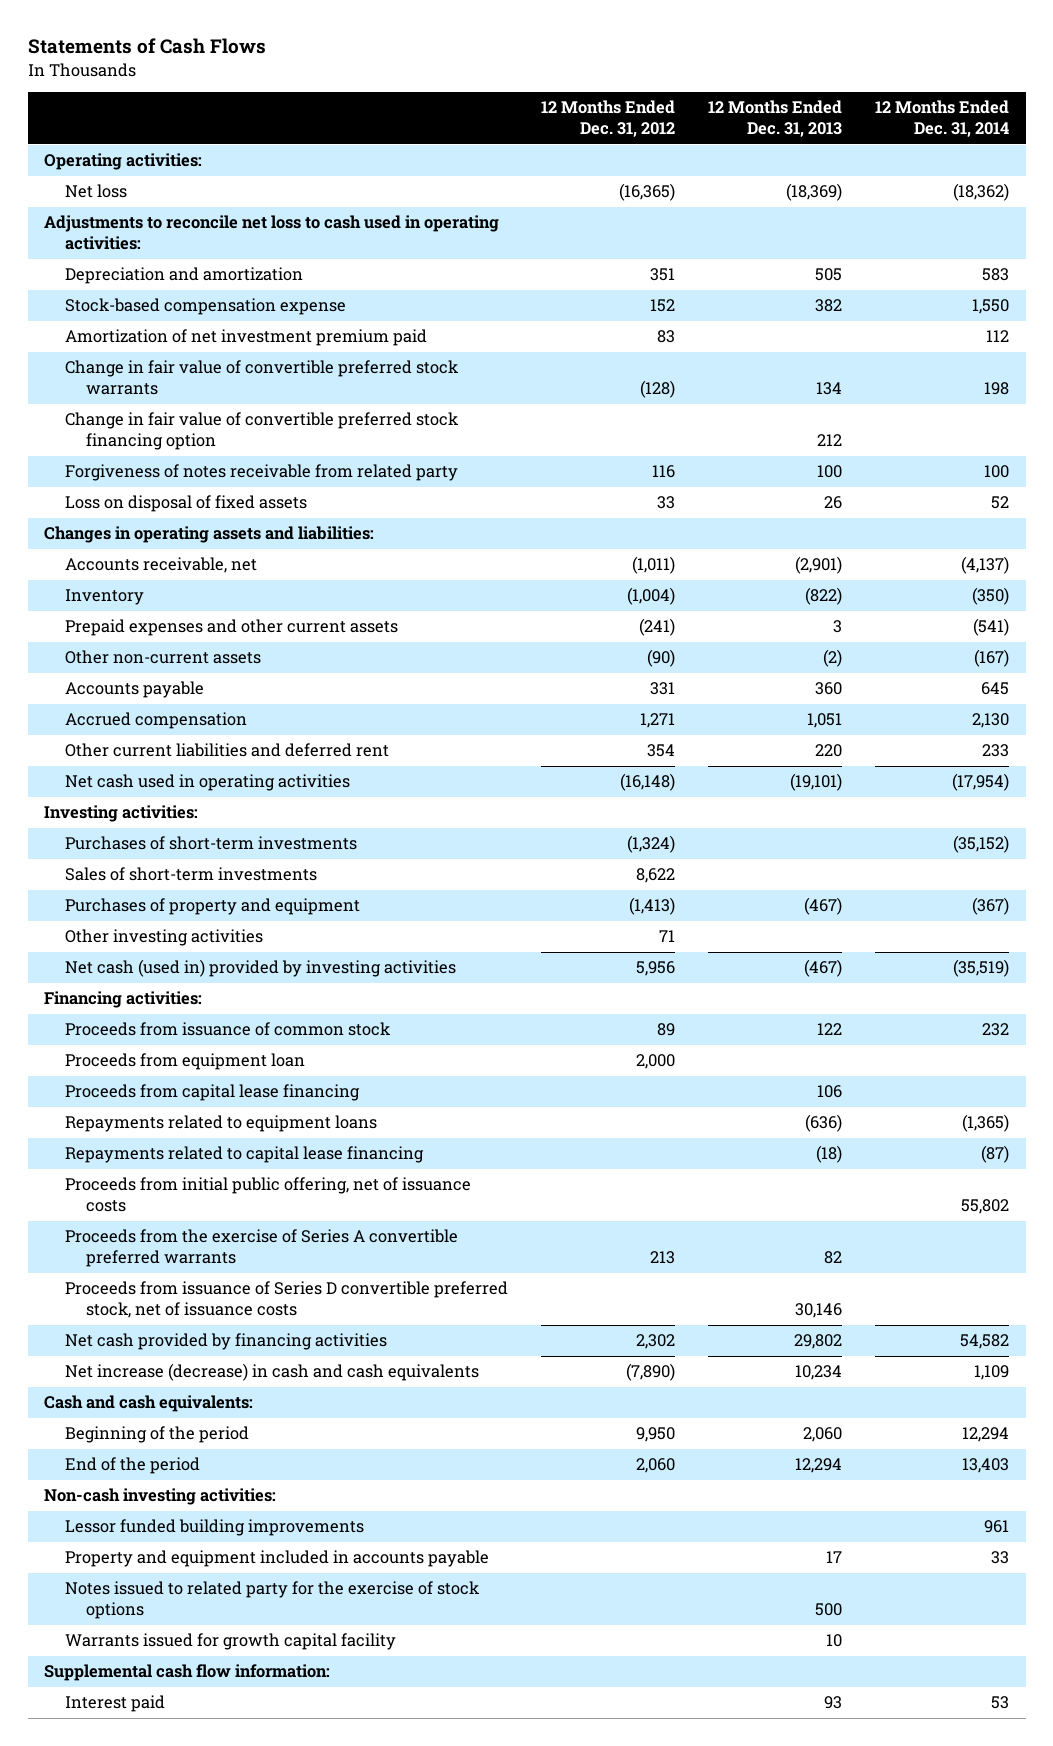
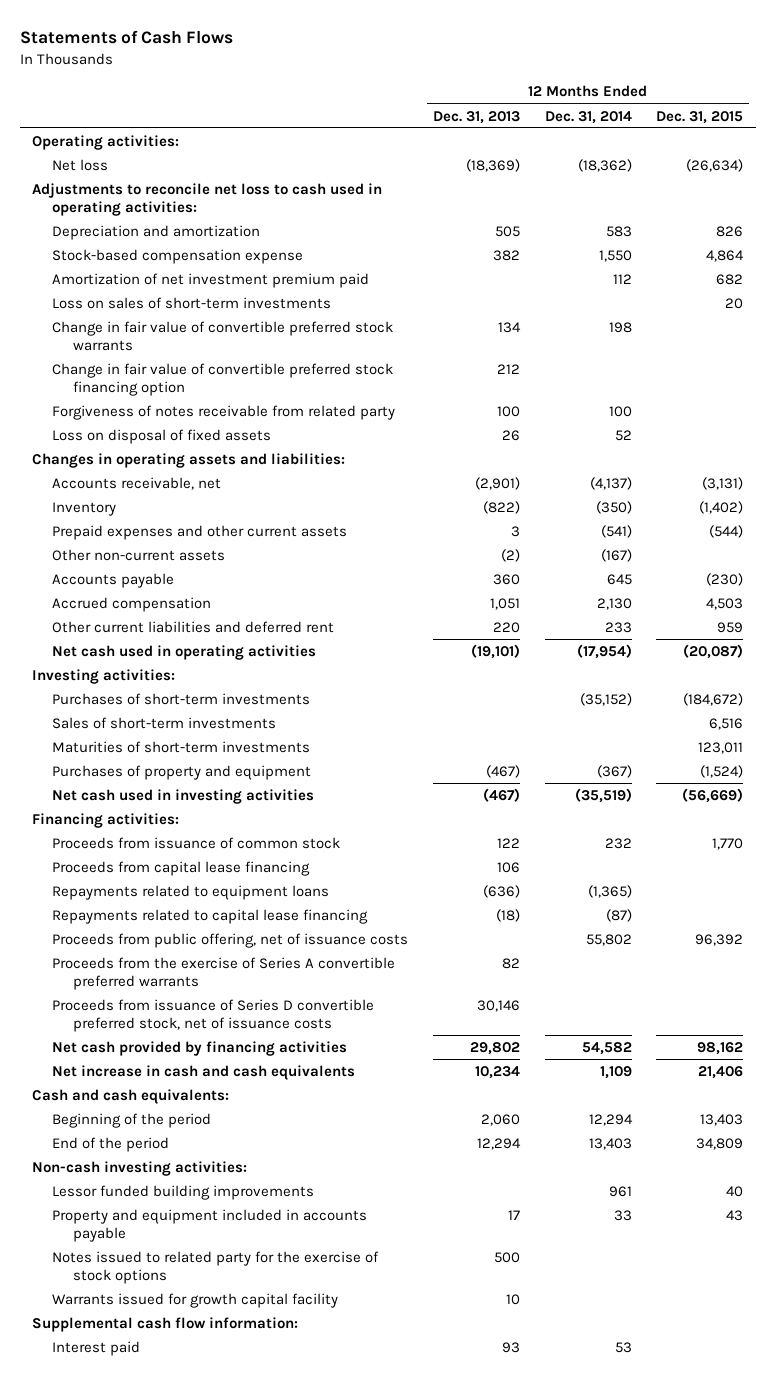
[541,100,676,138] 12 Months Ended Dec. 31, 2012 -> none
none -> [656,110,744,124] Dec. 31, 2015
none -> [52,296,332,309] Loss on sales of short-term investments
none -> [52,740,311,753] Maturities of short-term investments
[65,929,264,947] Other investing activities -> none
[65,959,457,978] Net cash (used in) provided by investing activities -> [52,788,315,804] Net cash used in investing activities
[65,1053,306,1071] Proceeds from equipment loan -> none
[65,1177,472,1213] Proceeds from initial public offering, net of issuance costs -> [52,932,409,948] Proceeds from public offering, net of issuance costs
[65,1363,480,1382] Net increase (decrease) in cash and cash equivalents -> [52,1064,356,1080] Net increase in cash and cash equivalents

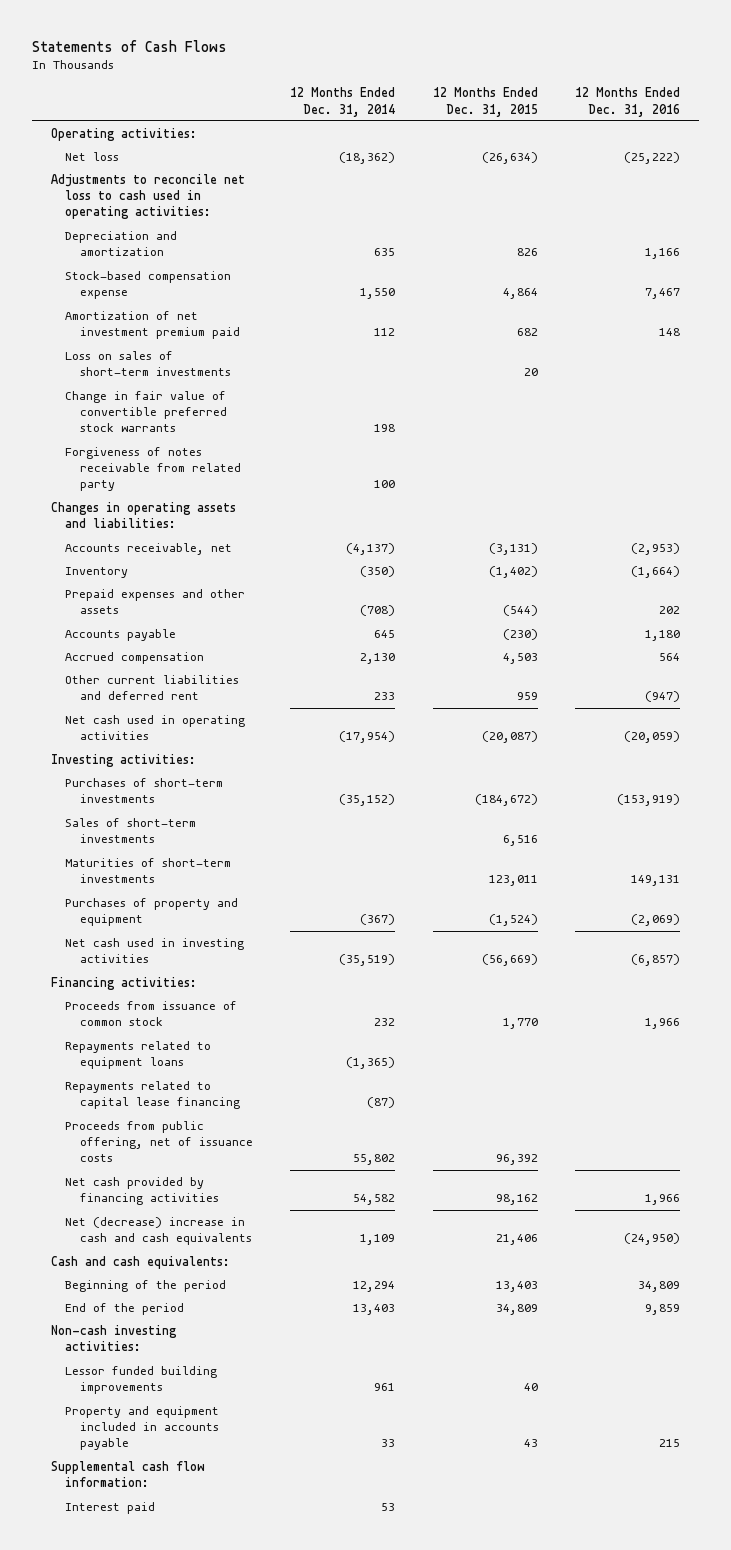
[433,110,521,124] Dec. 31, 2013 -> none
none -> [575,87,681,117] 12 Months Ended Dec. 31, 2016
[605,225,632,237] 583 -> [374,248,396,257] 635
[52,362,394,397] Change in fair value of convertible preferred stock financing option -> none
[52,428,272,444] Loss on disposal of fixed assets -> none
[52,548,226,561] Other non-current assets -> none
[52,524,348,540] Prepaid expenses and other current assets -> [65,589,246,615] Prepaid expenses and other assets
[600,524,632,538] (541) -> [360,605,396,617] (708)
[52,860,311,876] Proceeds from capital lease financing -> none
[52,956,396,991] Proceeds from the exercise of Series A convertible preferred warrants -> none
[52,998,375,1033] Proceeds from issuance of Series D convertible preferred stock, net of issuance costs -> none
[52,1064,356,1080] Net increase in cash and cash equivalents -> [65,1217,252,1246] Net (decrease) increase in cash and cash equivalents
[52,1250,380,1285] Notes issued to related party for the exercise of stock options -> none
[52,1292,339,1308] Warrants issued for growth capital facility -> none

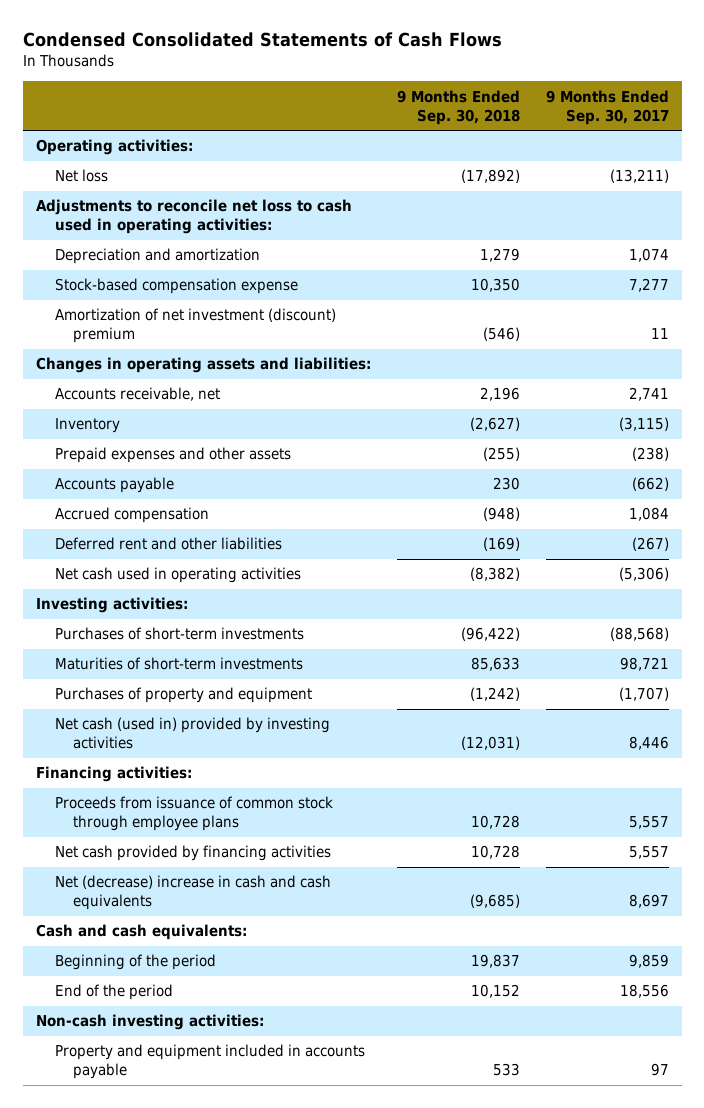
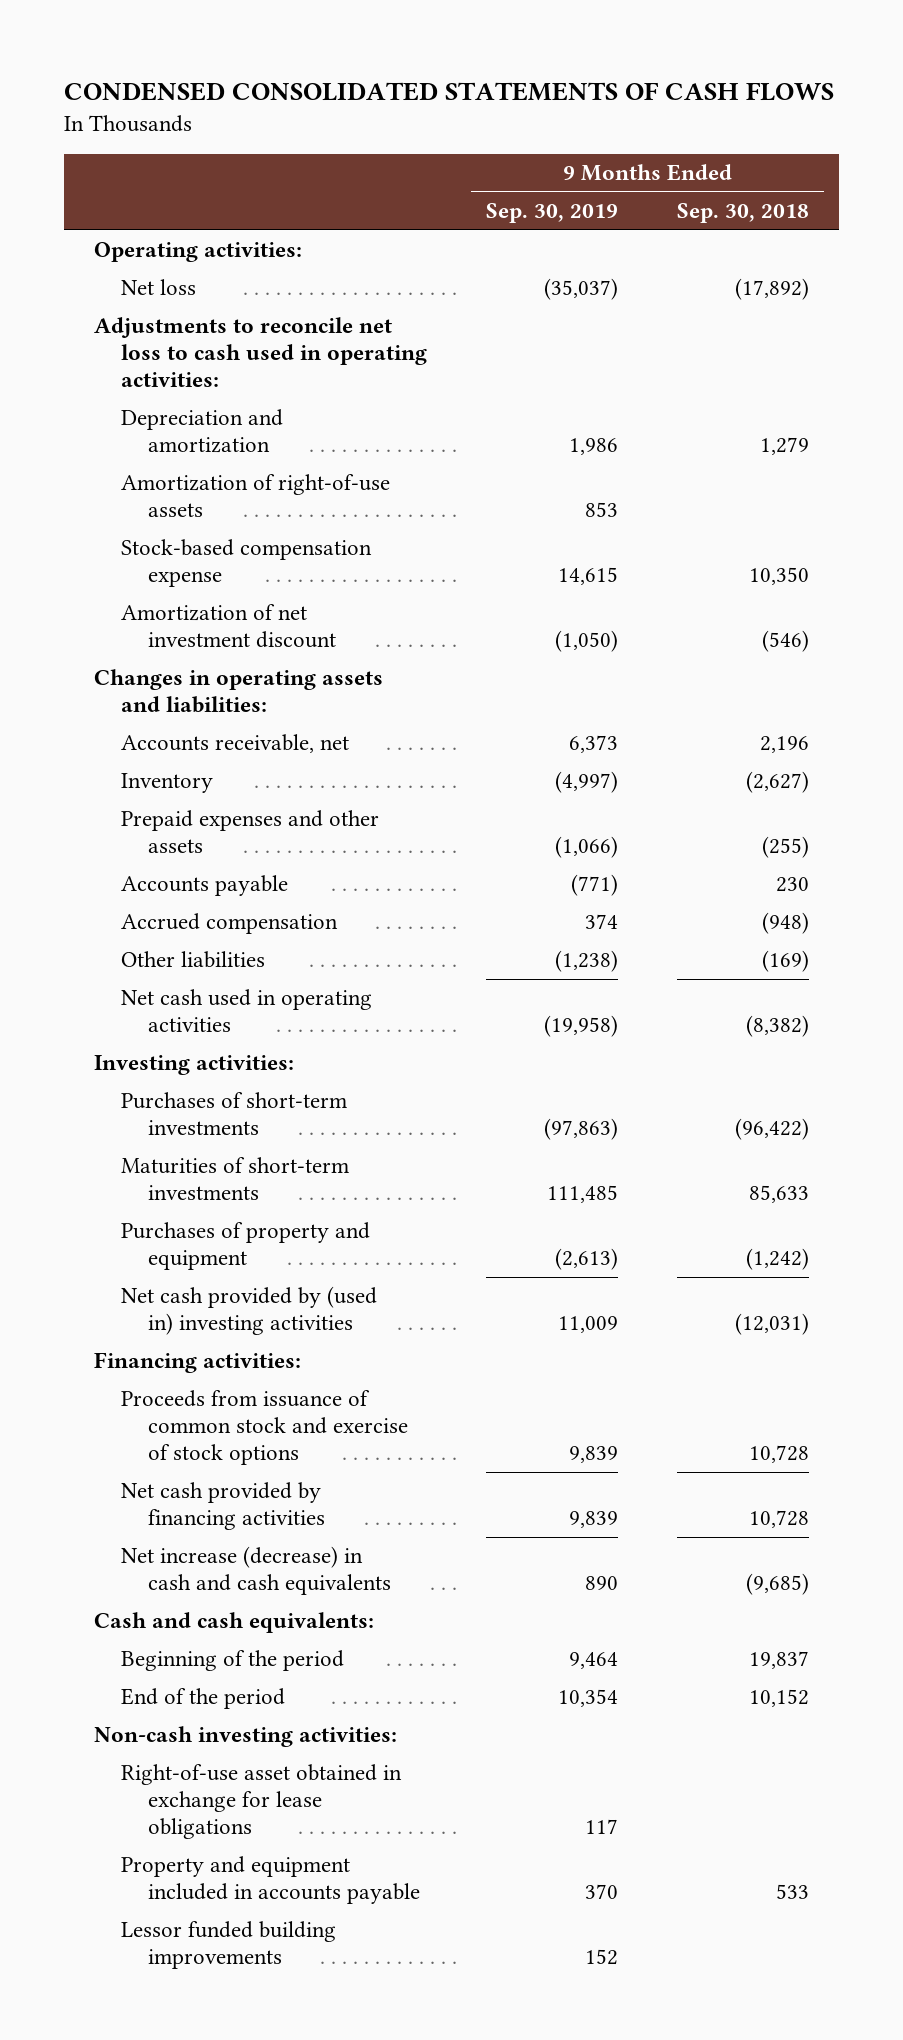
[22,32,502,48] Condensed Consolidated Statements of Cash Flows -> [64,81,835,101] CONDENSED CONSOLIDATED STATEMENTS OF CASH FLOWS
[545,89,669,125] 9 Months Ended Sep. 30, 2017 -> none
none -> [486,203,619,224] Sep. 30, 2019
none -> [121,474,391,518] Amortization of right-of-use assets
[54,308,336,344] Amortization of net investment (discount) premium -> [121,604,337,649] Amortization of net investment discount
[54,537,282,551] Deferred rent and other liabilities -> [121,951,266,969] Other liabilities
[54,717,330,750] Net cash (used in) provided by investing activities -> [121,1286,378,1336] Net cash provided by (used in) investing activities
[54,796,333,832] Proceeds from issuance of common stock through employee plans -> [121,1390,409,1466] Proceeds from issuance of common stock and exercise of stock options
[54,875,331,911] Net (decrease) increase in cash and cash equivalents -> [121,1546,392,1596] Net increase (decrease) in cash and cash equivalents
none -> [121,1764,403,1840] Right-of-use asset obtained in exchange for lease obligations
none -> [121,1921,337,1970] Lessor funded building improvements

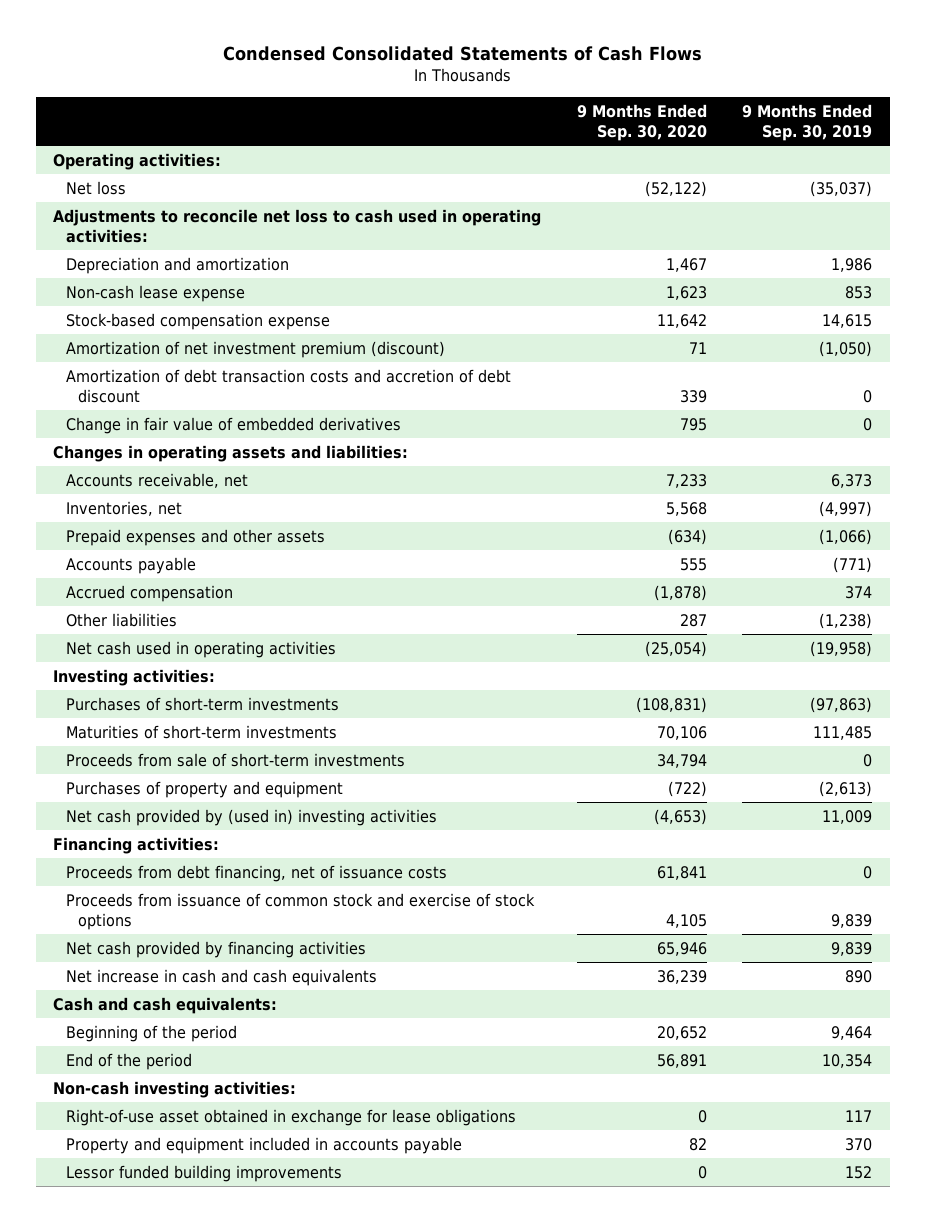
[64,81,835,101] CONDENSED CONSOLIDATED STATEMENTS OF CASH FLOWS -> [222,46,702,62] Condensed Consolidated Statements of Cash Flows
[677,203,810,224] Sep. 30, 2018 -> none
none -> [576,103,707,141] 9 Months Ended Sep. 30, 2020
[121,474,391,518] Amortization of right-of-use assets -> [65,284,245,302] Non-cash lease expense
[121,604,337,649] Amortization of net investment discount -> [65,340,445,358] Amortization of net investment premium (discount)
none -> [65,368,511,403] Amortization of debt transaction costs and accretion of debt discount
none -> [65,416,401,434] Change in fair value of embedded derivatives
[121,773,214,794] Inventory -> [65,500,182,516] Inventories, net
none -> [65,752,405,767] Proceeds from sale of short-term investments
none -> [65,864,447,882] Proceeds from debt financing, net of issuance costs
[121,1546,392,1596] Net increase (decrease) in cash and cash equivalents -> [65,968,377,986] Net increase in cash and cash equivalents

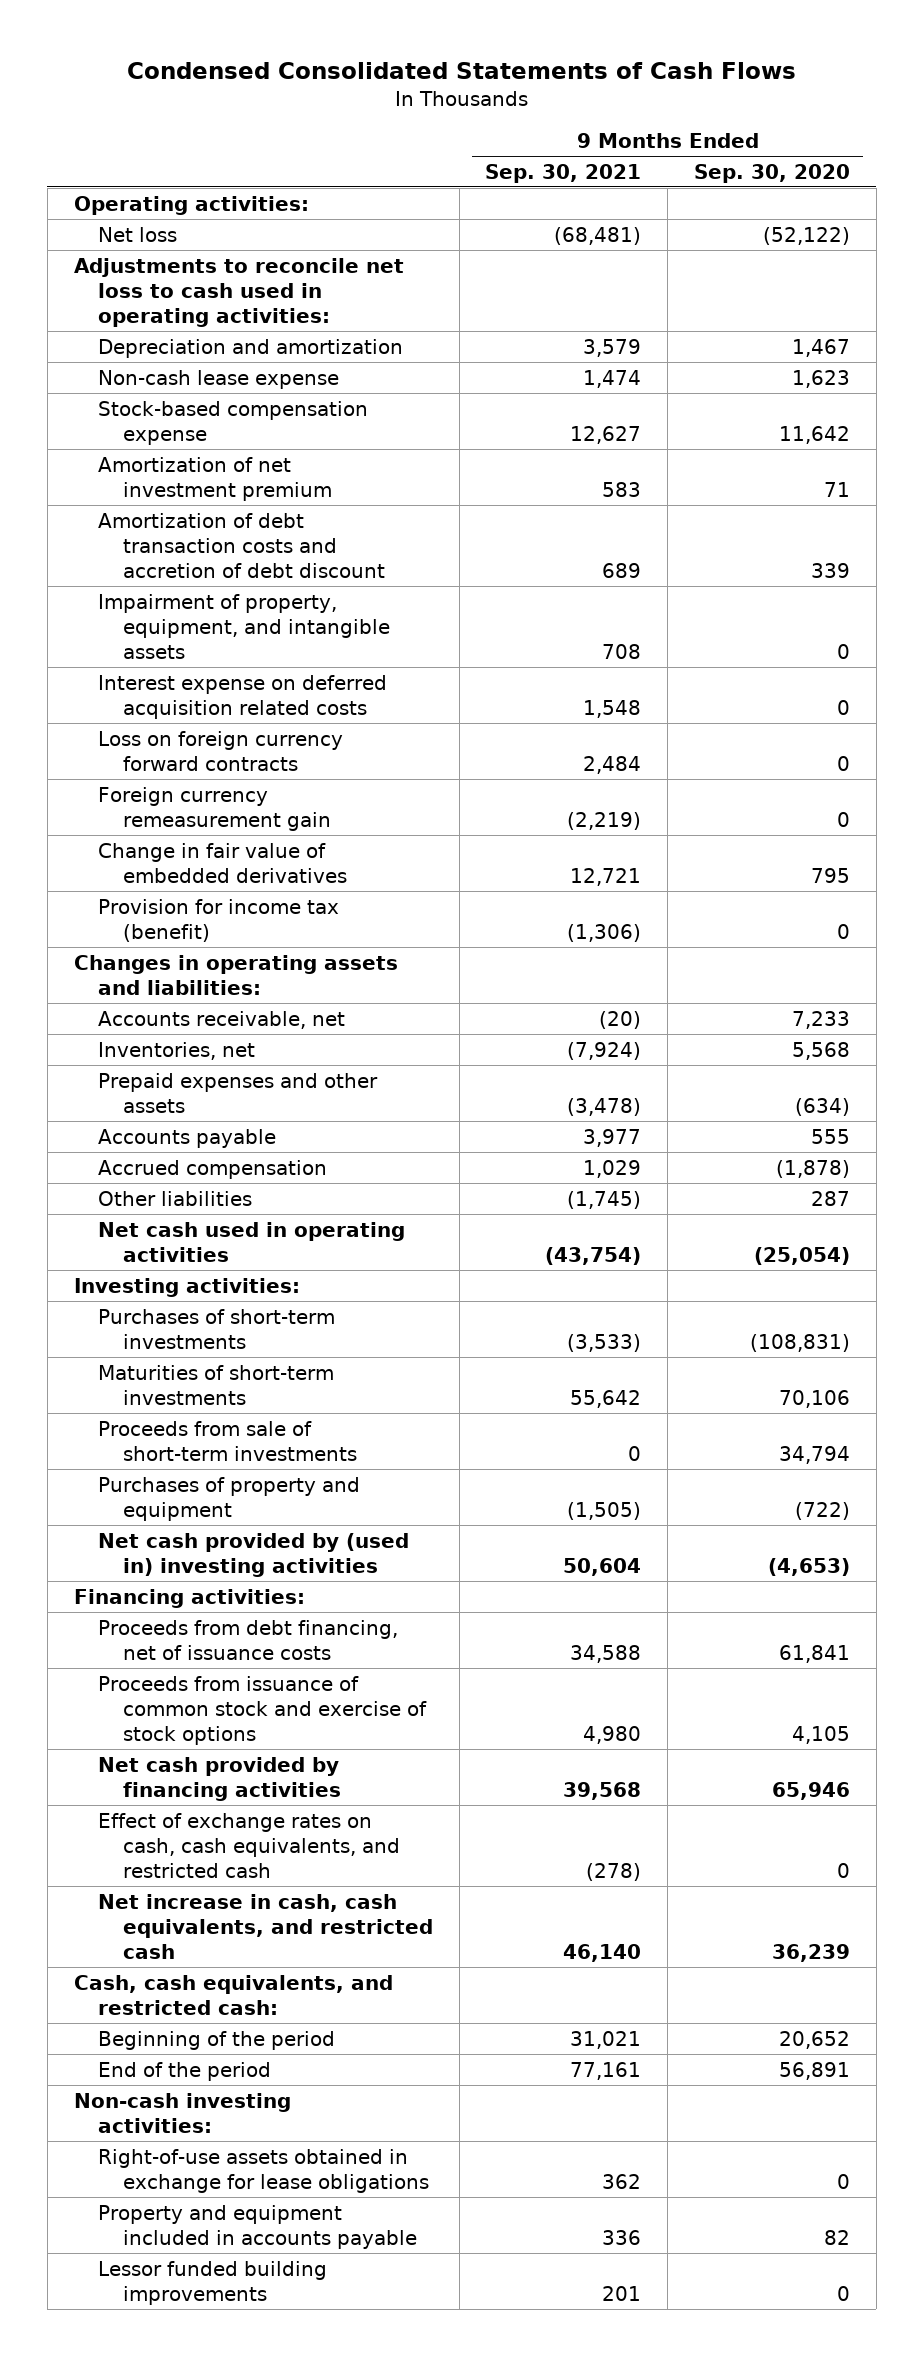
[742,103,873,141] 9 Months Ended Sep. 30, 2019 -> none
none -> [485,163,642,183] Sep. 30, 2021
[65,340,445,358] Amortization of net investment premium (discount) -> [98,456,332,501] Amortization of net investment premium
none -> [98,593,390,659] Impairment of property, equipment, and intangible assets
none -> [98,674,388,719] Interest expense on deferred acquisition related costs
none -> [98,730,344,771] Loss on foreign currency forward contracts
none -> [98,786,331,831] Foreign currency remeasurement gain
none -> [98,898,340,942] Provision for income tax (benefit)
none -> [98,1812,400,1878] Effect of exchange rates on cash, cash equivalents, and restricted cash
[65,968,377,986] Net increase in cash and cash equivalents -> [98,1893,433,1959] Net increase in cash, cash equivalents, and restricted cash
[53,996,278,1014] Cash and cash equivalents: -> [73,1974,393,2015] Cash, cash equivalents, and restricted cash:
[65,1108,516,1126] Right-of-use asset obtained in exchange for lease obligations -> [98,2148,429,2193] Right-of-use assets obtained in exchange for lease obligations

